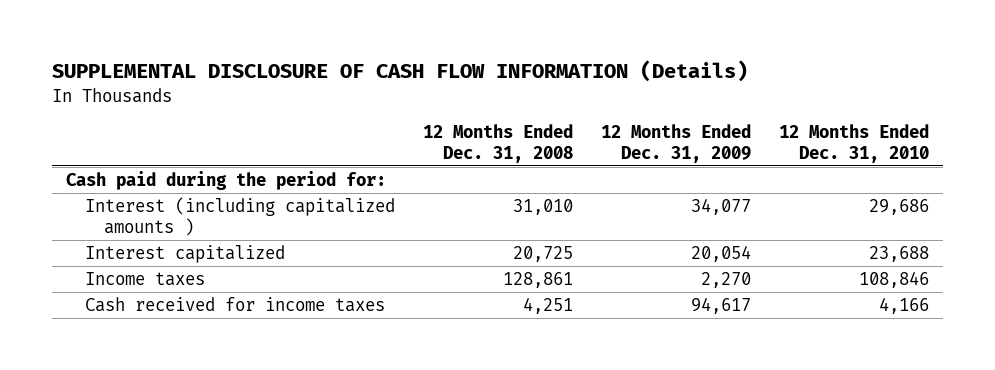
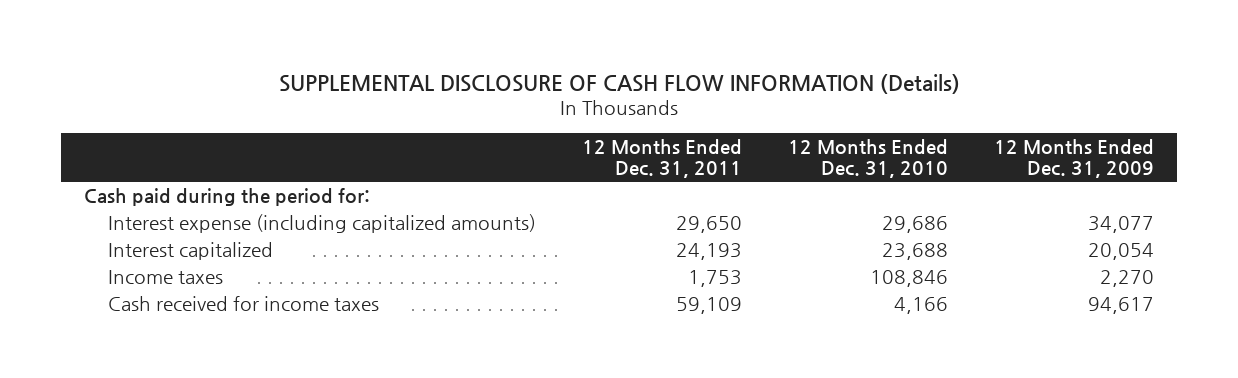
[422,123,573,163] 12 Months Ended Dec. 31, 2008 -> none
none -> [581,138,742,179] 12 Months Ended Dec. 31, 2011
[84,197,395,236] Interest (including capitalized amounts ) -> [107,213,536,233] Interest expense (including capitalized amounts)

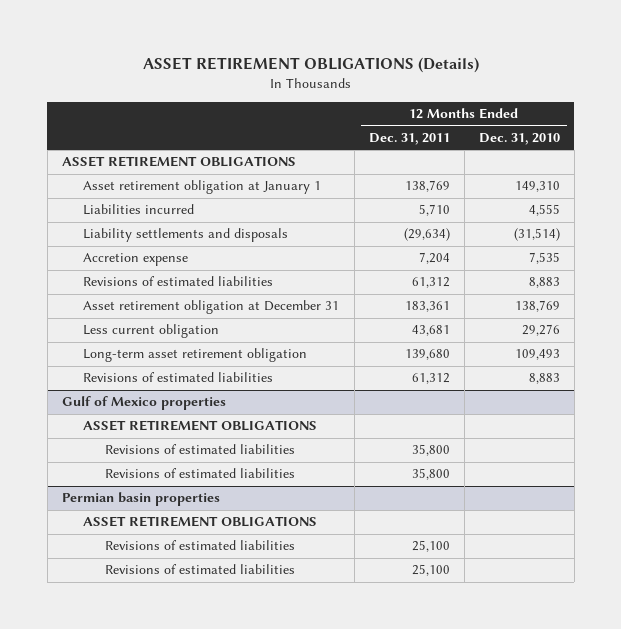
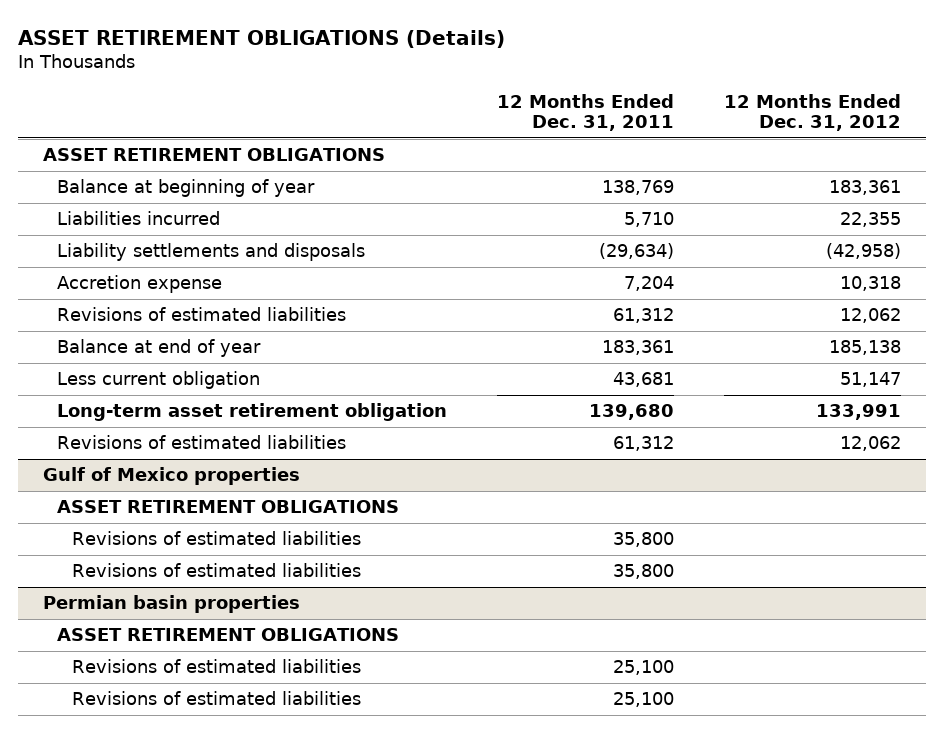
[478,133,560,146] Dec. 31, 2010 -> none
none -> [724,93,902,132] 12 Months Ended Dec. 31, 2012
[83,180,322,195] Asset retirement obligation at January 1 -> [57,179,316,198] Balance at beginning of year
[83,300,340,315] Asset retirement obligation at December 31 -> [57,339,262,358] Balance at end of year

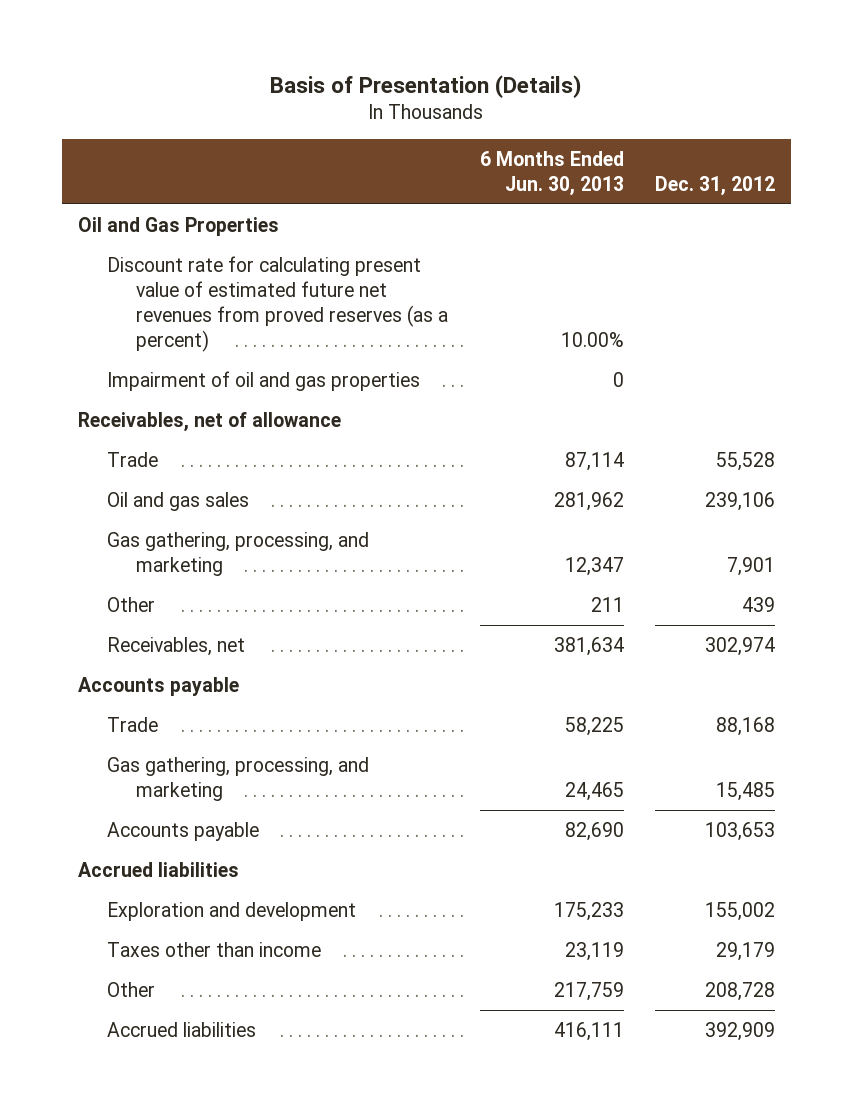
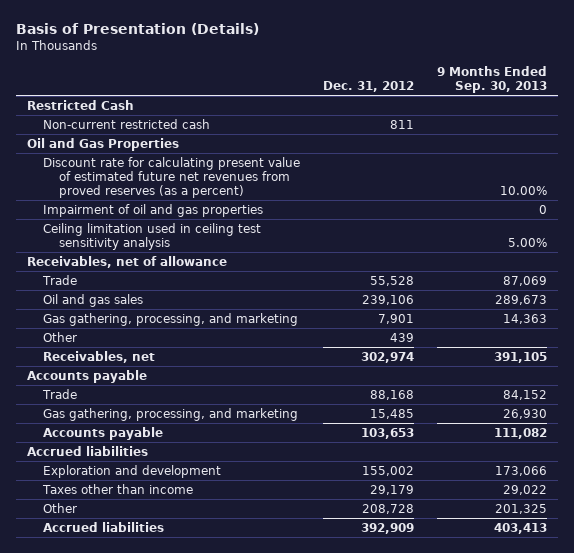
[479,150,624,196] 6 Months Ended Jun. 30, 2013 -> none
none -> [436,66,547,94] 9 Months Ended Sep. 30, 2013
none -> [27,100,135,111] Restricted Cash
none -> [43,119,211,130] Non-current restricted cash
none -> [43,223,262,250] Ceiling limitation used in ceiling test sensitivity analysis

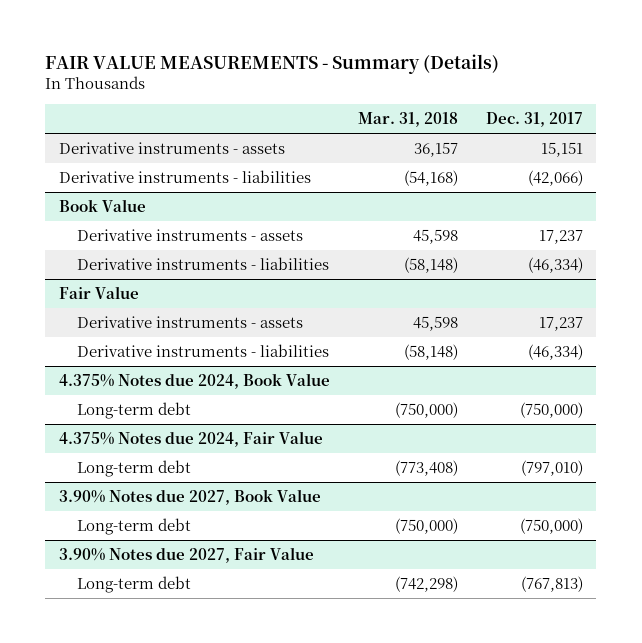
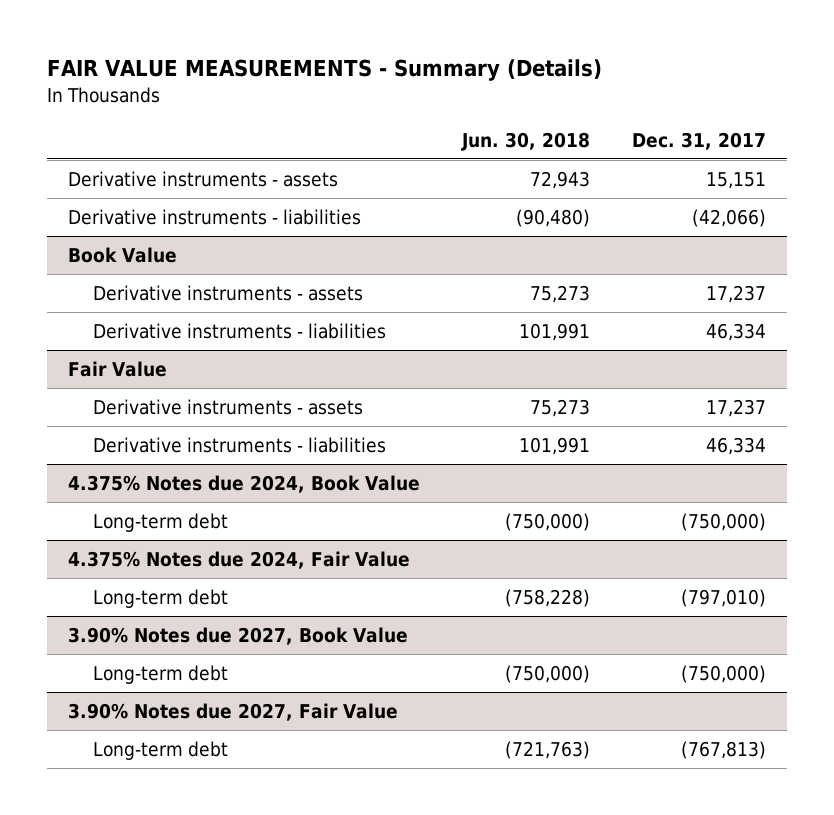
[357,112,458,128] Mar. 31, 2018 -> none
none -> [460,131,590,151] Jun. 30, 2018
[527,257,583,274] (46,334) -> [705,322,766,341] 46,334
[527,344,583,361] (46,334) -> [705,436,766,455] 46,334

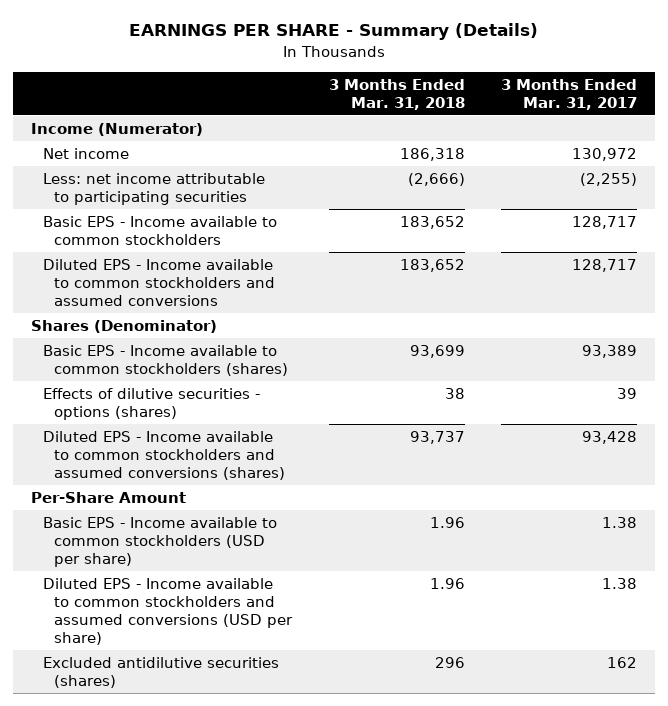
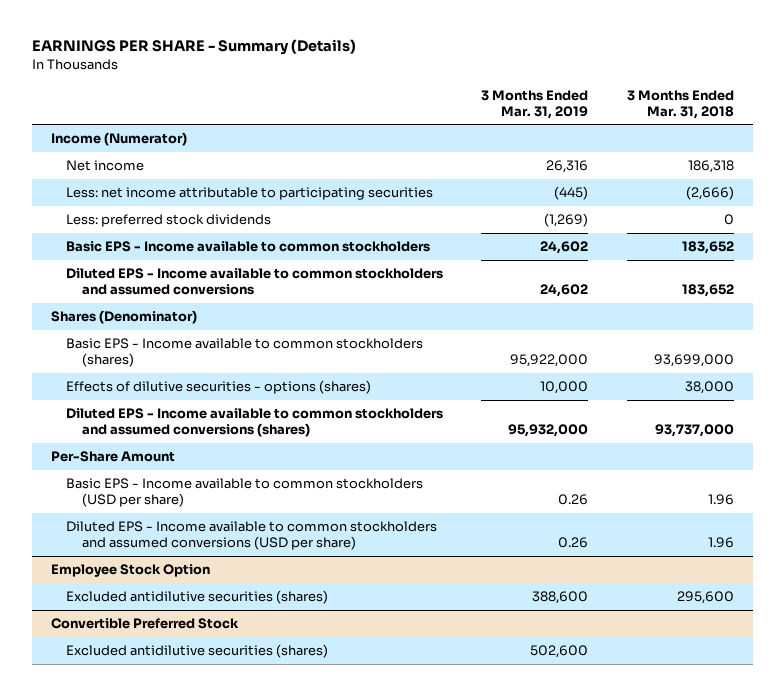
[501,78,638,110] 3 Months Ended Mar. 31, 2017 -> none
none -> [481,89,589,119] 3 Months Ended Mar. 31, 2019
none -> [66,213,272,227] Less: preferred stock dividends
[409,345,465,359] 93,699 -> [653,354,734,368] 93,699,000
[444,388,465,400] 38 -> [684,380,734,394] 38,000
[409,431,465,445] 93,737 -> [654,424,734,438] 93,737,000
none -> [50,563,210,577] Employee Stock Option
[434,657,465,669] 296 -> [676,590,734,604] 295,600
none -> [50,617,239,629] Convertible Preferred Stock
none -> [66,643,329,658] Excluded antidilutive securities (shares)

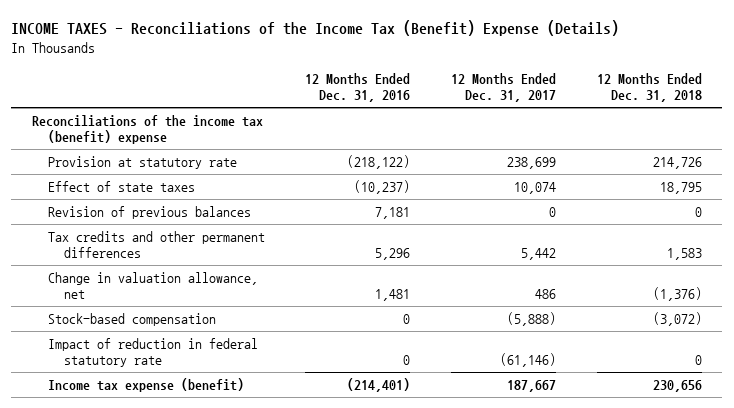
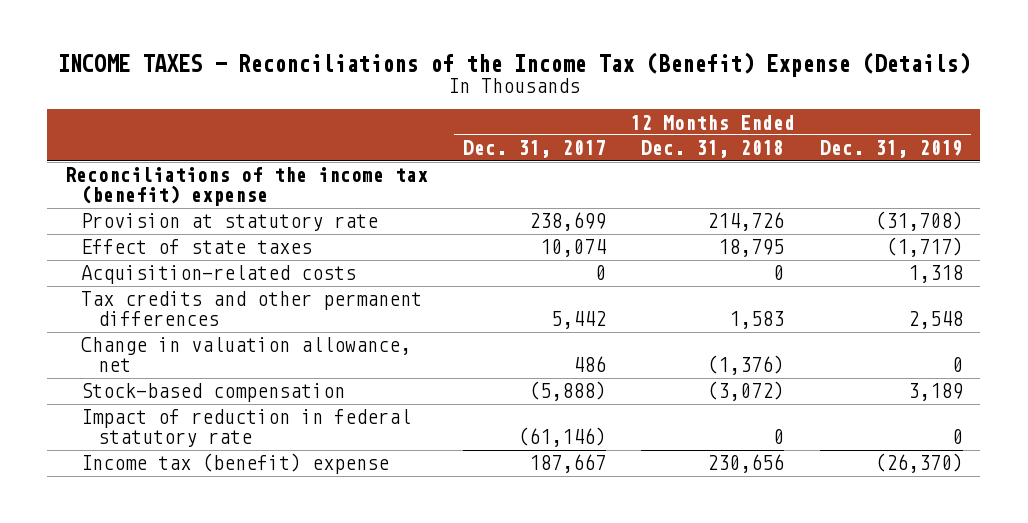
[305,72,411,103] 12 Months Ended Dec. 31, 2016 -> none
none -> [819,140,963,159] Dec. 31, 2019
[47,205,251,219] Revision of previous balances -> [81,265,357,285] Acquisition-related costs
[47,377,244,392] Income tax expense (benefit) -> [81,453,390,475] Income tax (benefit) expense

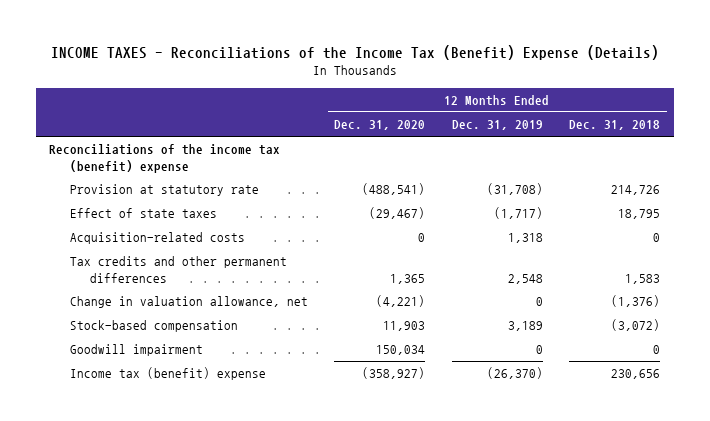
[463,140,607,159] Dec. 31, 2017 -> none
none -> [334,120,426,131] Dec. 31, 2020
[81,409,412,448] Impact of reduction in federal statutory rate -> none
none -> [69,344,203,357] Goodwill impairment

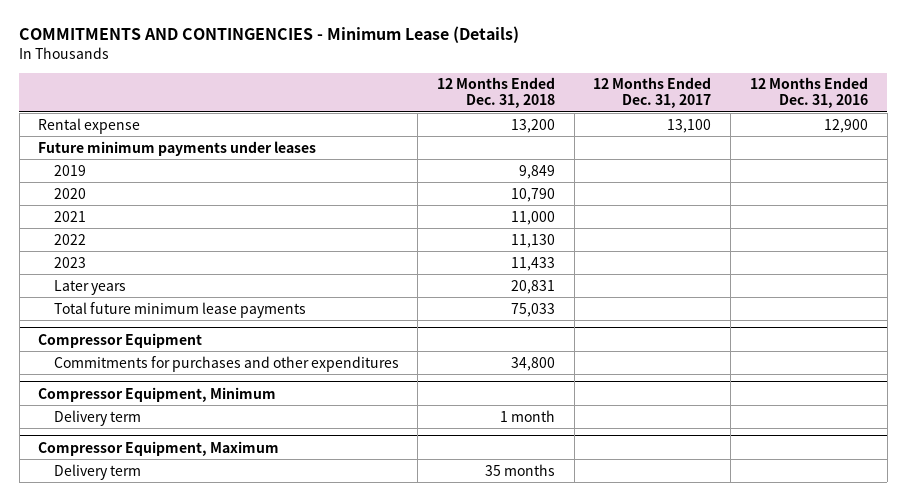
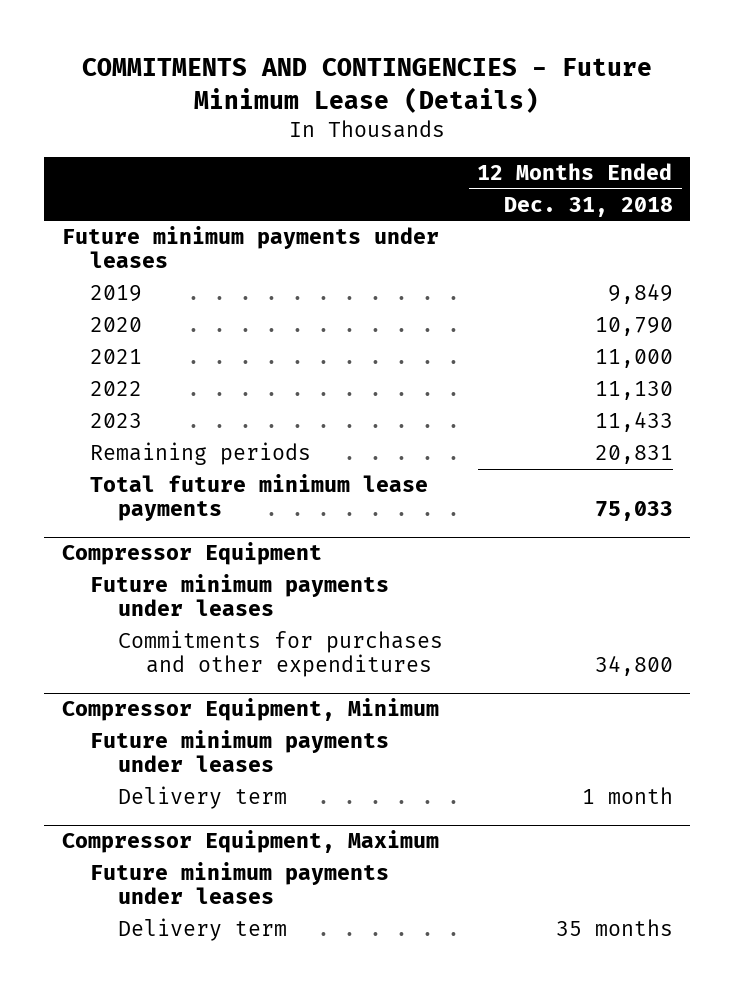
[19,26,520,44] COMMITMENTS AND CONTINGENCIES - Minimum Lease (Details) -> [82,58,653,113] COMMITMENTS AND CONTINGENCIES - Future Minimum Lease (Details)
[593,77,712,109] 12 Months Ended Dec. 31, 2017 -> none
[749,77,868,109] 12 Months Ended Dec. 31, 2016 -> none
[38,117,141,134] Rental expense -> none
[53,279,126,295] Later years -> [89,442,311,466] Remaining periods
none -> [89,574,389,617] Future minimum payments under leases
none -> [89,730,389,773] Future minimum payments under leases
none -> [89,862,389,905] Future minimum payments under leases

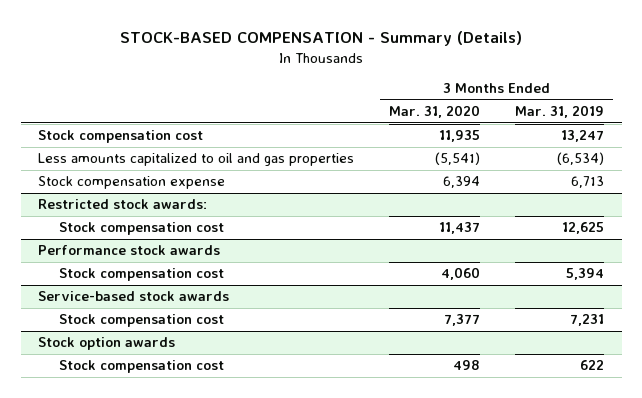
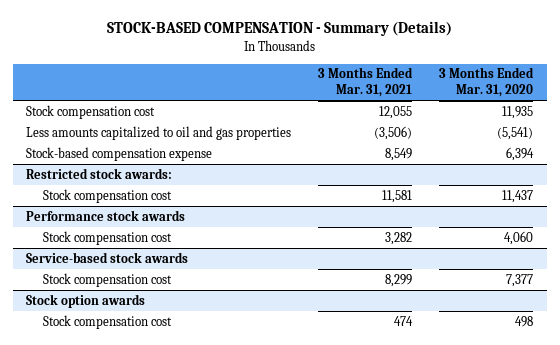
[515,105,605,119] Mar. 31, 2019 -> none
none -> [318,67,414,98] 3 Months Ended Mar. 31, 2021
[38,176,226,190] Stock compensation expense -> [26,146,213,161] Stock-based compensation expense

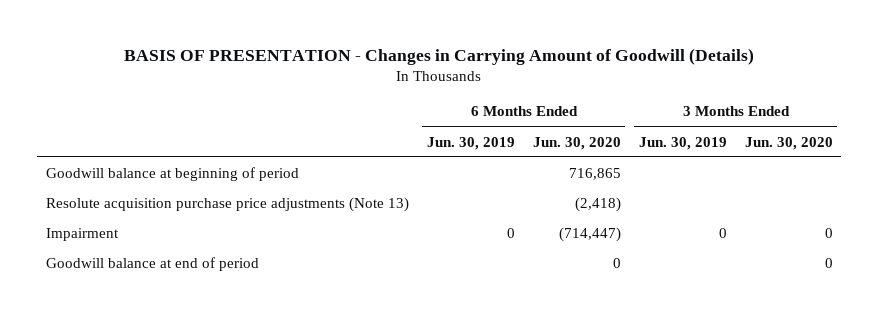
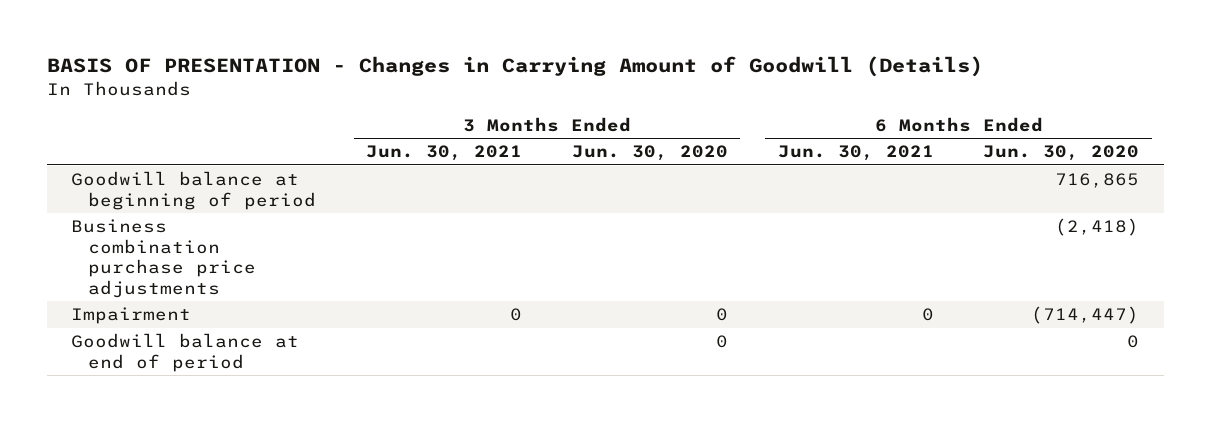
[426,136,515,150] Jun. 30, 2019 -> none
[638,136,727,150] Jun. 30, 2019 -> none
none -> [366,145,523,162] Jun. 30, 2021
none -> [777,145,934,162] Jun. 30, 2021
[46,196,410,212] Resolute acquisition purchase price adjustments (Note 13) -> [71,219,257,298] Business combination purchase price adjustments

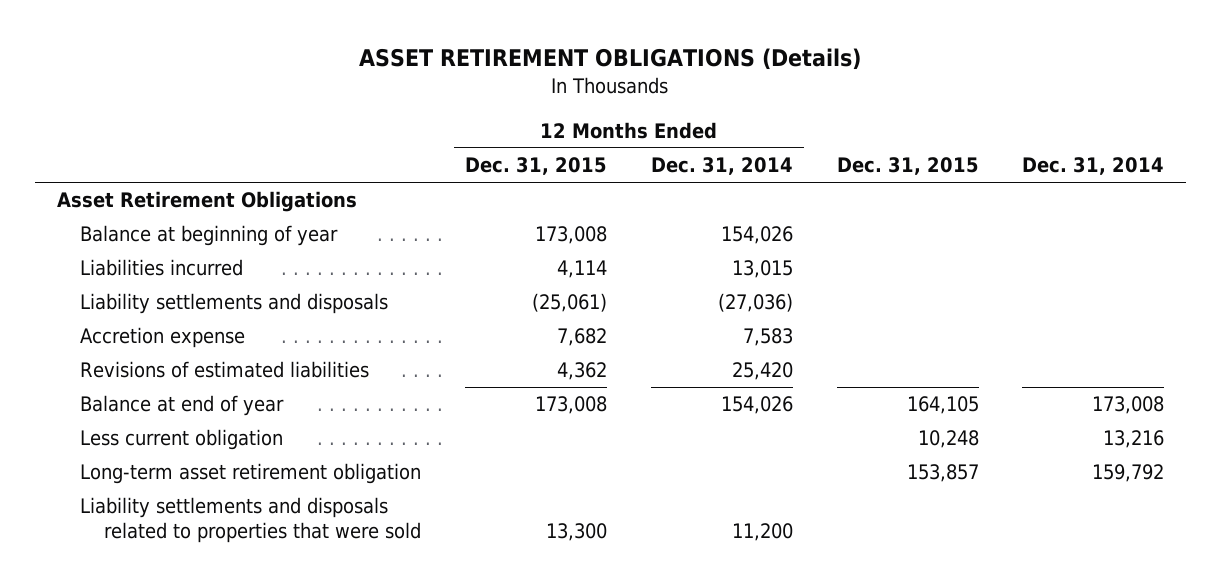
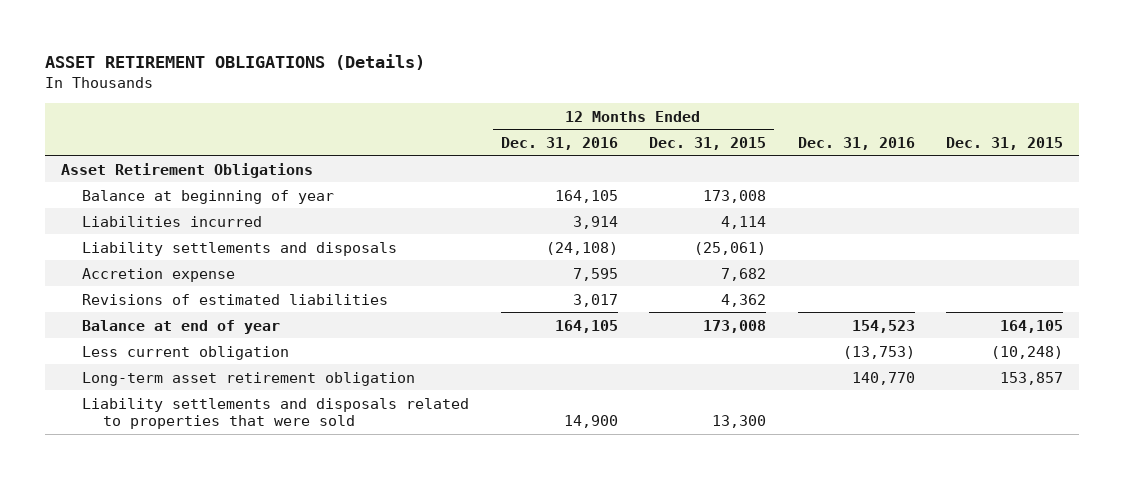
[650,157,793,176] Dec. 31, 2014 -> none
[1022,157,1165,176] Dec. 31, 2014 -> none
none -> [500,136,618,150] Dec. 31, 2016
none -> [797,136,915,150] Dec. 31, 2016
[917,430,979,449] 10,248 -> [991,345,1064,359] (10,248)

